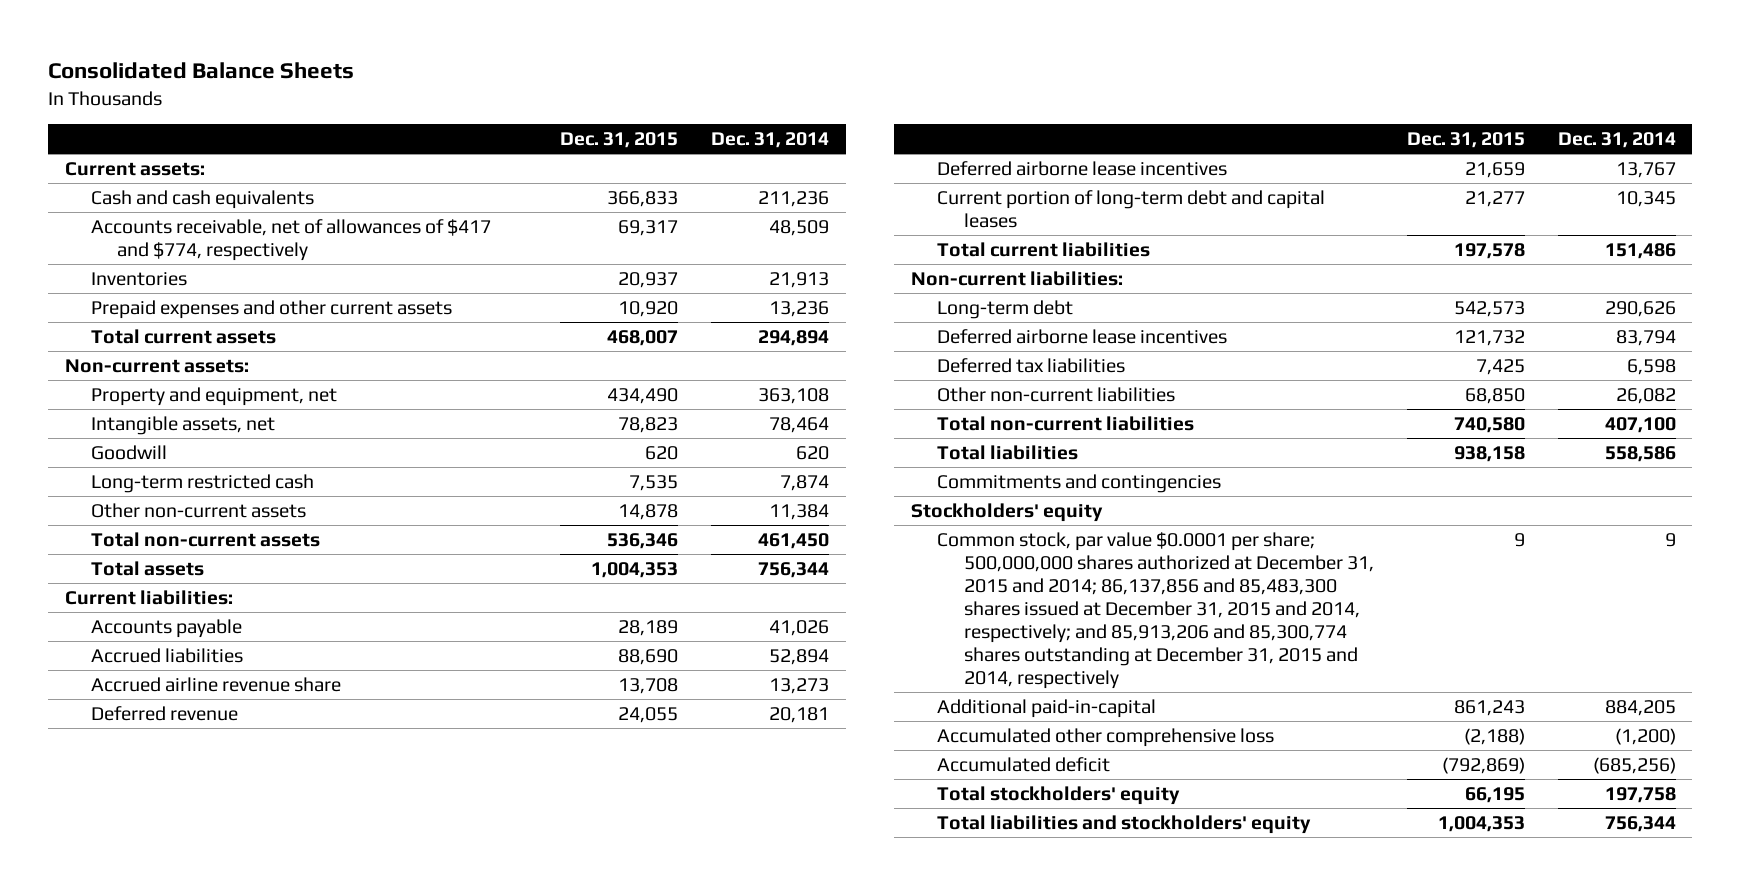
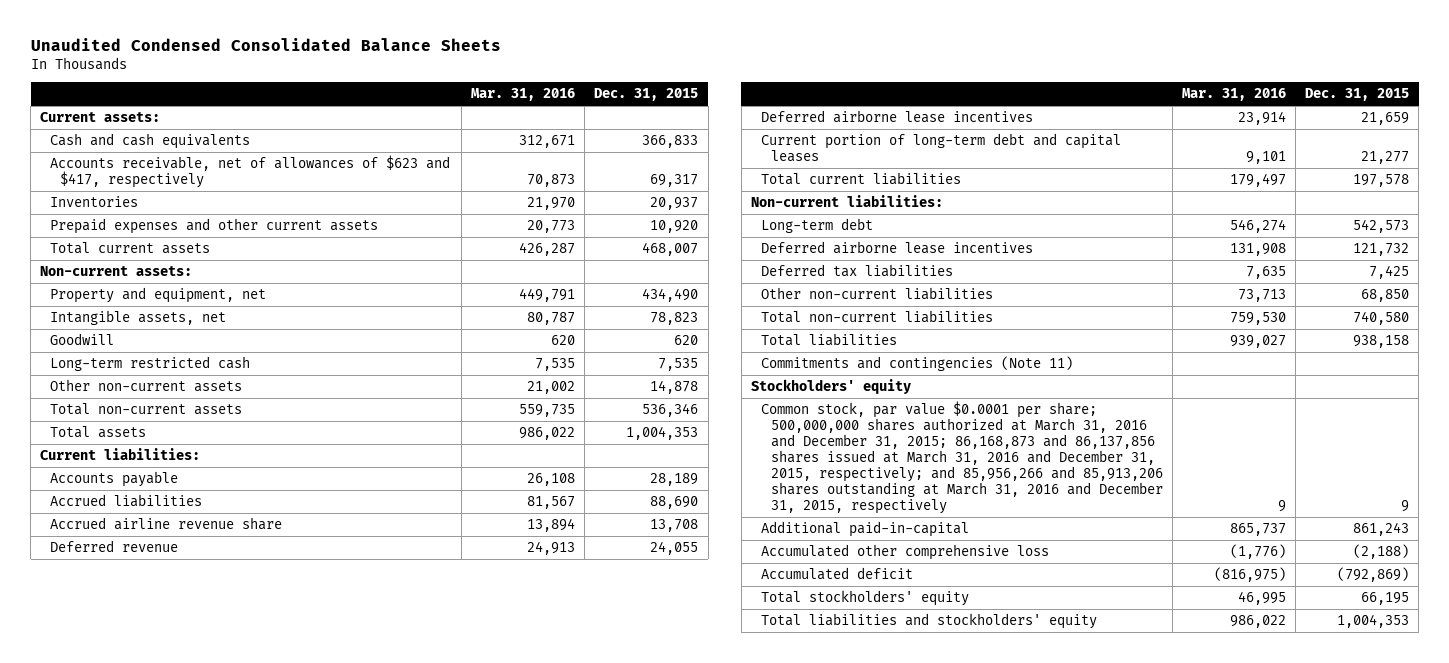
[48,62,355,80] Consolidated Balance Sheets -> [30,38,501,52] Unaudited Condensed Consolidated Balance Sheets
[711,132,830,149] Dec. 31, 2014 -> none
none -> [471,88,576,102] Mar. 31, 2016
[90,218,491,261] Accounts receivable, net of allowances of $417 and $774, respectively -> [49,155,450,189] Accounts receivable, net of allowances of $623 and $417, respectively
[937,473,1222,493] Commitments and contingencies -> [760,356,1073,372] Commitments and contingencies (Note 11)
[937,531,1374,690] Common stock, par value $0.0001 per share; 500,000,000 shares authorized at December 31, 2015 and 2014; 86,137,856 and 85,483,300 shares issued at December 31, 2015 and 2014, respectively; and 85,913,206 and 85,300,774 shares outstanding at December 31, 2015 and 2014, respectively -> [760,401,1163,515] Common stock, par value $0.0001 per share; 500,000,000 shares authorized at March 31, 2016 and December 31, 2015; 86,168,873 and 86,137,856 shares issued at March 31, 2016 and December 31, 2015, respectively; and 85,956,266 and 85,913,206 shares outstanding at March 31, 2016 and December 31, 2015, respectively

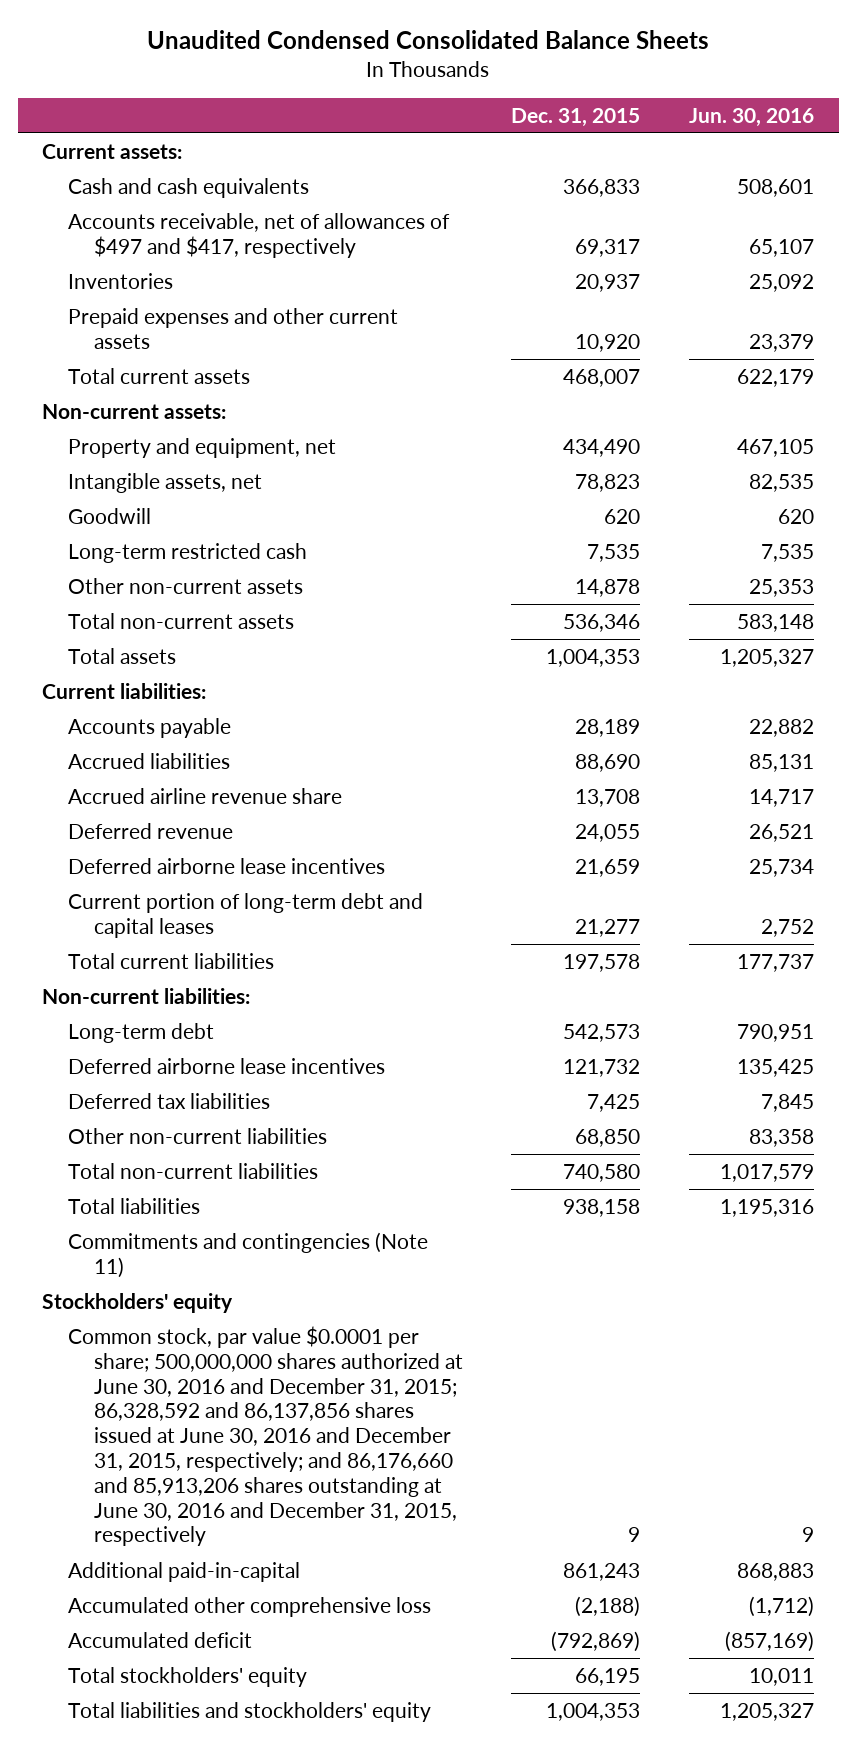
[471,88,576,102] Mar. 31, 2016 -> none
none -> [689,107,815,127] Jun. 30, 2016
[49,155,450,189] Accounts receivable, net of allowances of $623 and $417, respectively -> [67,212,450,258] Accounts receivable, net of allowances of $497 and $417, respectively
[760,401,1163,515] Common stock, par value $0.0001 per share; 500,000,000 shares authorized at March 31, 2016 and December 31, 2015; 86,168,873 and 86,137,856 shares issued at March 31, 2016 and December 31, 2015, respectively; and 85,956,266 and 85,913,206 shares outstanding at March 31, 2016 and December 31, 2015, respectively -> [67,1325,463,1547] Common stock, par value $0.0001 per share; 500,000,000 shares authorized at June 30, 2016 and December 31, 2015; 86,328,592 and 86,137,856 shares issued at June 30, 2016 and December 31, 2015, respectively; and 86,176,660 and 85,913,206 shares outstanding at June 30, 2016 and December 31, 2015, respectively

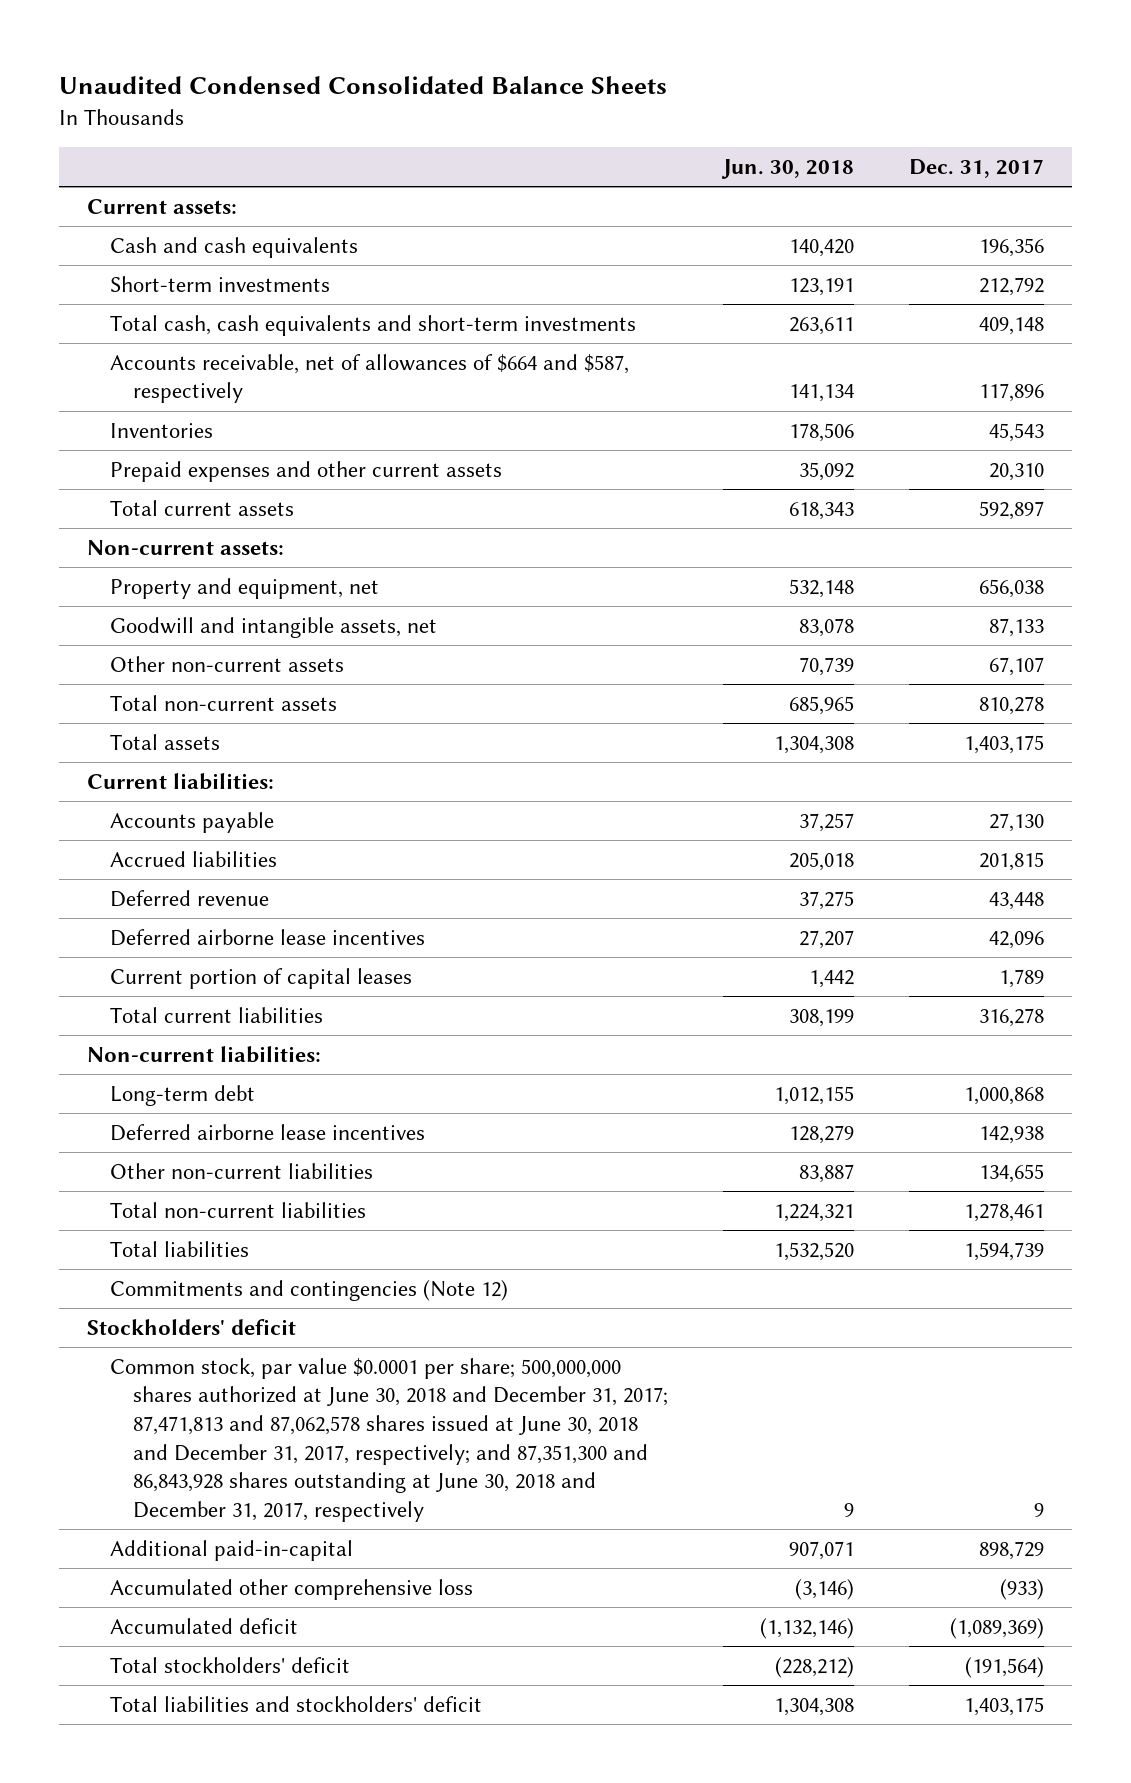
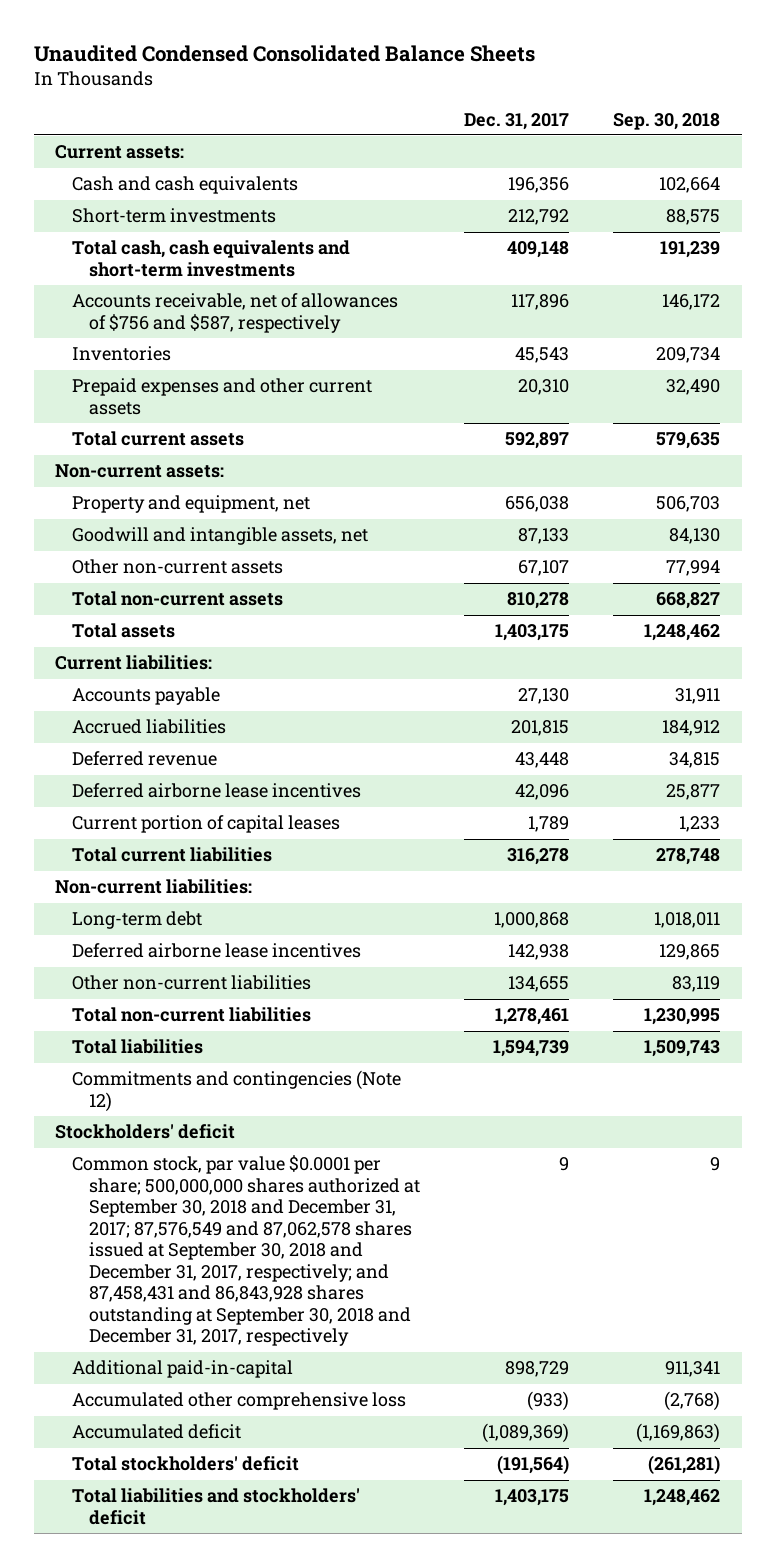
[721,158,855,179] Jun. 30, 2018 -> none
none -> [612,112,720,130] Sep. 30, 2018
[110,353,630,404] Accounts receivable, net of allowances of $664 and $587, respectively -> [72,293,399,333] Accounts receivable, net of allowances of $756 and $587, respectively
[110,1357,669,1523] Common stock, par value $0.0001 per share; 500,000,000 shares authorized at June 30, 2018 and December 31, 2017; 87,471,813 and 87,062,578 shares issued at June 30, 2018 and December 31, 2017, respectively; and 87,351,300 and 86,843,928 shares outstanding at June 30, 2018 and December 31, 2017, respectively -> [72,1155,421,1347] Common stock, par value $0.0001 per share; 500,000,000 shares authorized at September 30, 2018 and December 31, 2017; 87,576,549 and 87,062,578 shares issued at September 30, 2018 and December 31, 2017, respectively; and 87,458,431 and 86,843,928 shares outstanding at September 30, 2018 and December 31, 2017, respectively

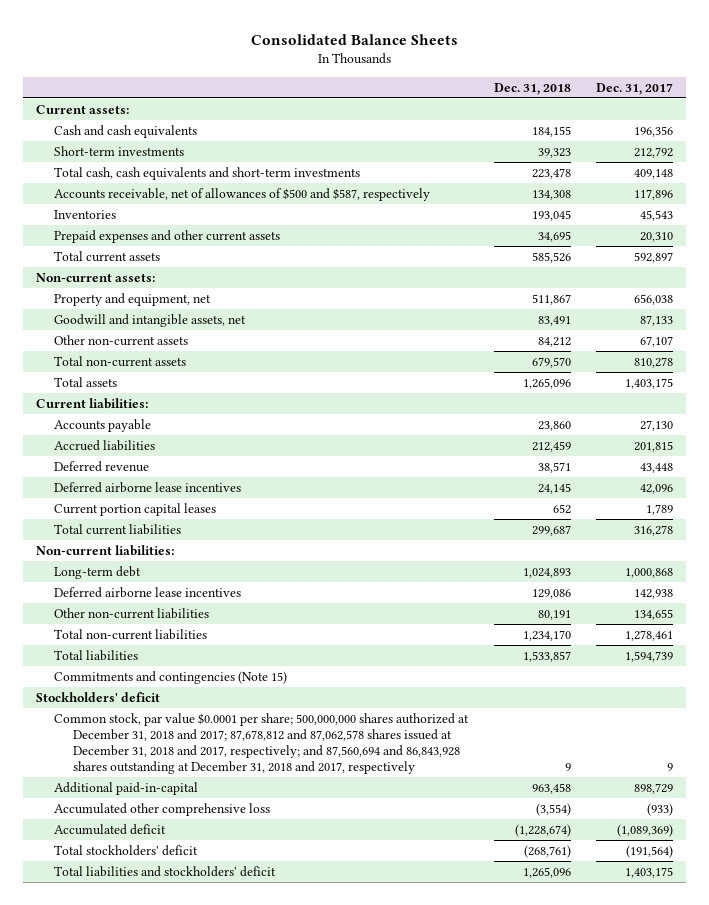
[33,45,535,63] Unaudited Condensed Consolidated Balance Sheets -> [250,33,458,45] Consolidated Balance Sheets
[612,112,720,130] Sep. 30, 2018 -> none
none -> [493,82,571,95] Dec. 31, 2018
[72,293,399,333] Accounts receivable, net of allowances of $756 and $587, respectively -> [54,187,431,201] Accounts receivable, net of allowances of $500 and $587, respectively
[72,815,341,834] Current portion of capital leases -> [54,502,217,516] Current portion capital leases
[72,1070,402,1112] Commitments and contingencies (Note 12) -> [54,670,288,684] Commitments and contingencies (Note 15)
[72,1155,421,1347] Common stock, par value $0.0001 per share; 500,000,000 shares authorized at September 30, 2018 and December 31, 2017; 87,576,549 and 87,062,578 shares issued at September 30, 2018 and December 31, 2017, respectively; and 87,458,431 and 86,843,928 shares outstanding at September 30, 2018 and December 31, 2017, respectively -> [54,712,470,775] Common stock, par value $0.0001 per share; 500,000,000 shares authorized at December 31, 2018 and 2017; 87,678,812 and 87,062,578 shares issued at December 31, 2018 and 2017, respectively; and 87,560,694 and 86,843,928 shares outstanding at December 31, 2018 and 2017, respectively

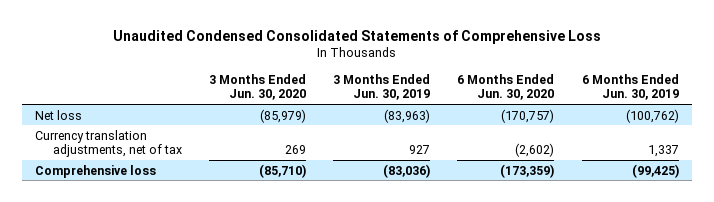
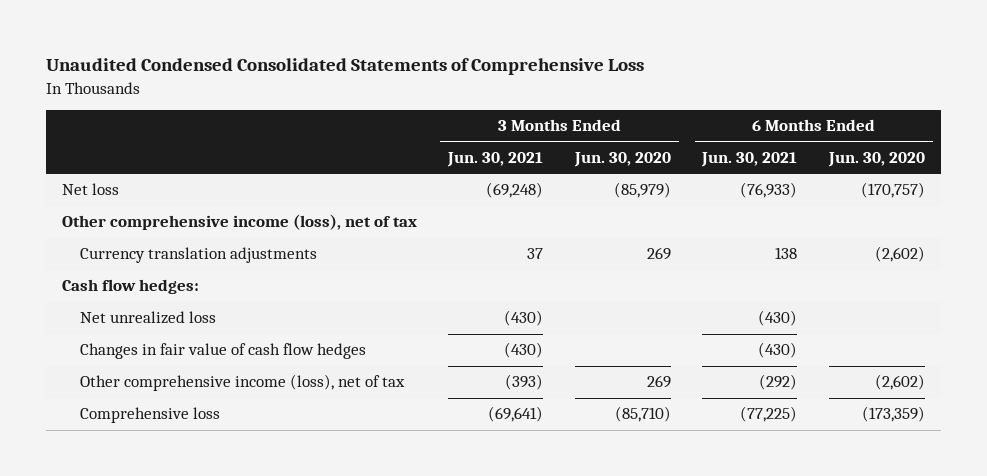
[333,74,431,101] 3 Months Ended Jun. 30, 2019 -> none
[581,74,679,101] 6 Months Ended Jun. 30, 2019 -> none
none -> [447,152,544,168] Jun. 30, 2021
none -> [701,152,798,168] Jun. 30, 2021
none -> [61,214,417,231] Other comprehensive income (loss), net of tax
[35,129,182,157] Currency translation adjustments, net of tax -> [80,247,318,264] Currency translation adjustments
none -> [61,279,199,295] Cash flow hedges:
none -> [80,311,217,325] Net unrealized loss
none -> [80,343,367,360] Changes in fair value of cash flow hedges
none -> [80,374,406,392] Other comprehensive income (loss), net of tax

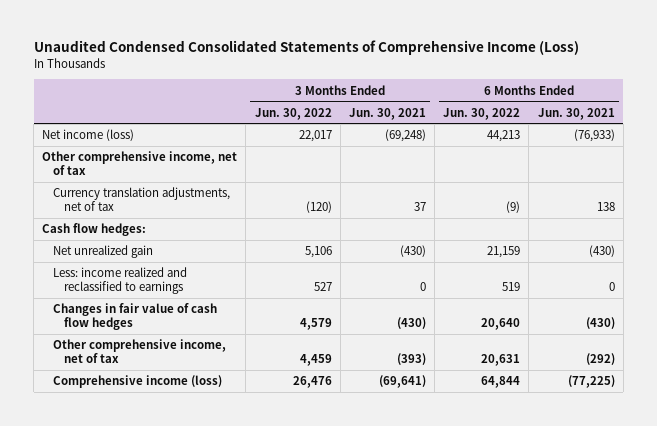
[45,58,644,76] Unaudited Condensed Consolidated Statements of Comprehensive Loss -> [33,39,579,55] Unaudited Condensed Consolidated Statements of Comprehensive Income (Loss)
[573,152,671,168] Jun. 30, 2020 -> none
[828,152,926,168] Jun. 30, 2020 -> none
none -> [254,107,332,120] Jun. 30, 2022
none -> [443,107,521,120] Jun. 30, 2022
[61,183,119,196] Net loss -> [42,129,135,142] Net income (loss)
[61,214,417,231] Other comprehensive income (loss), net of tax -> [42,151,238,175] Other comprehensive income, net of tax
[80,247,318,264] Currency translation adjustments -> [53,187,231,211] Currency translation adjustments, net of tax
[80,311,217,325] Net unrealized loss -> [53,245,154,259] Net unrealized gain
none -> [53,267,188,294] Less: income realized and reclassified to earnings
[80,374,406,392] Other comprehensive income (loss), net of tax -> [53,339,227,363] Other comprehensive income, net of tax
[80,407,221,424] Comprehensive loss -> [53,375,223,389] Comprehensive income (loss)

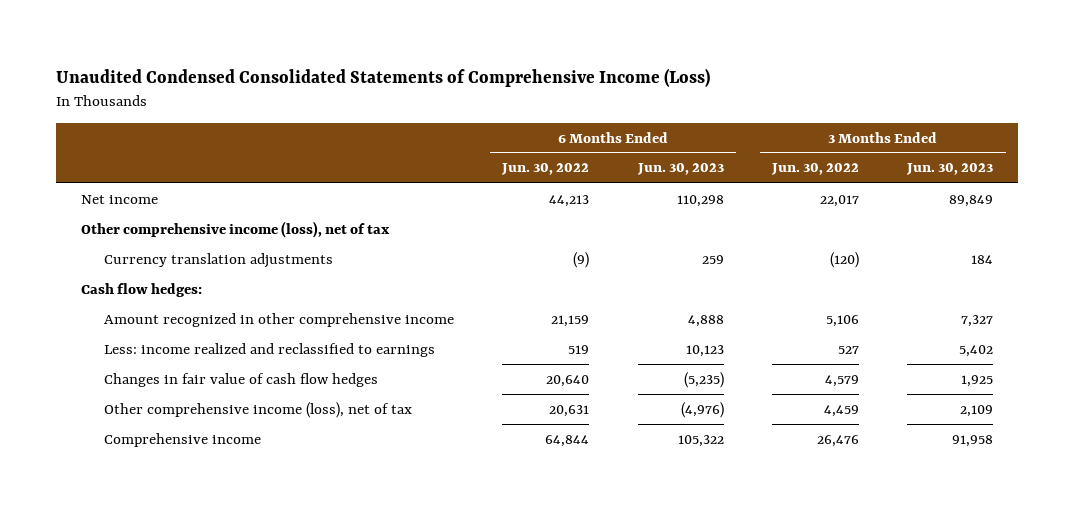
[348,107,426,120] Jun. 30, 2021 -> none
[537,107,615,120] Jun. 30, 2021 -> none
none -> [636,163,724,176] Jun. 30, 2023
none -> [906,163,994,176] Jun. 30, 2023
[42,129,135,142] Net income (loss) -> [80,194,158,204] Net income
[42,151,238,175] Other comprehensive income, net of tax -> [80,220,390,238] Other comprehensive income (loss), net of tax
[53,187,231,211] Currency translation adjustments, net of tax -> [104,252,334,268] Currency translation adjustments
[53,245,154,259] Net unrealized gain -> [104,312,455,327] Amount recognized in other comprehensive income
[53,339,227,363] Other comprehensive income, net of tax -> [104,401,413,418] Other comprehensive income (loss), net of tax
[53,375,223,389] Comprehensive income (loss) -> [104,432,262,447] Comprehensive income

